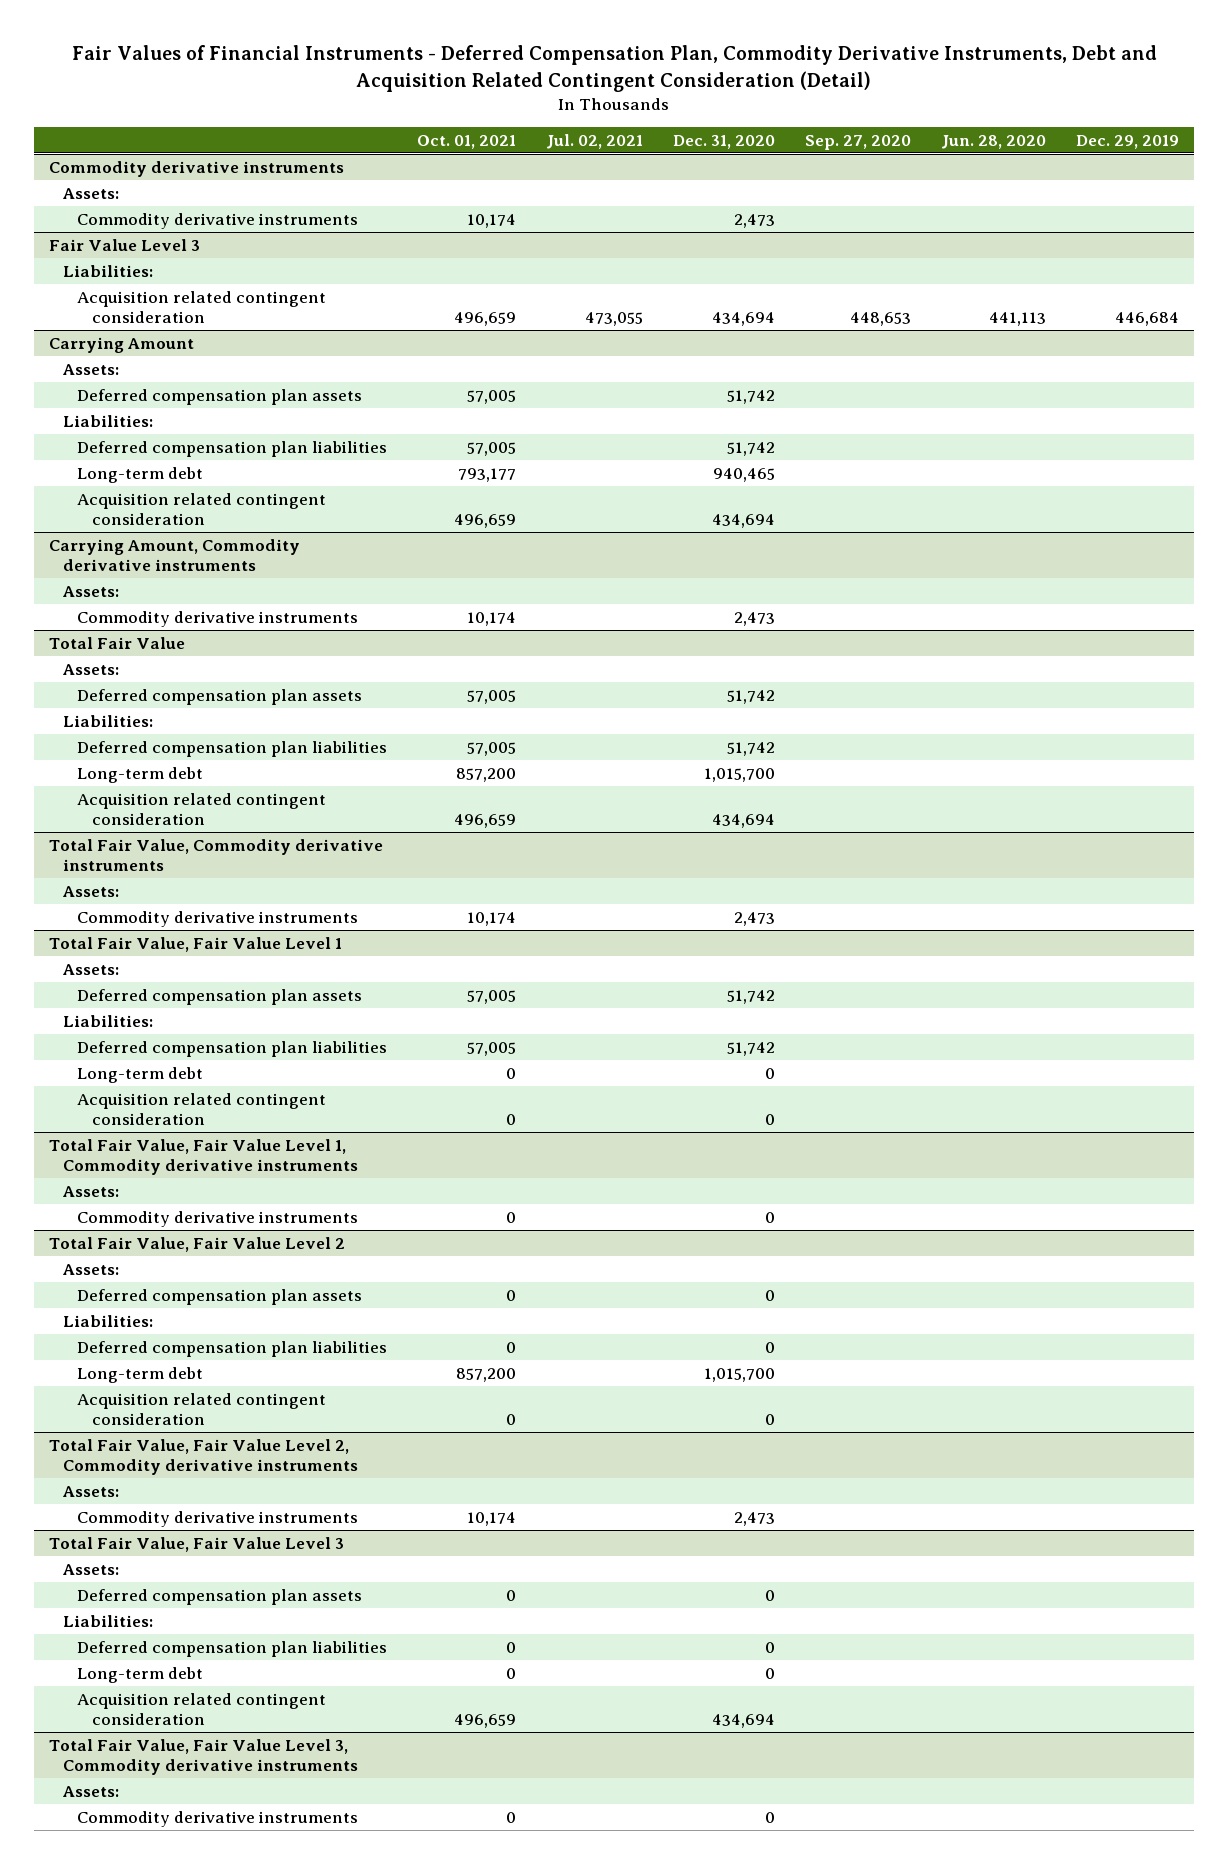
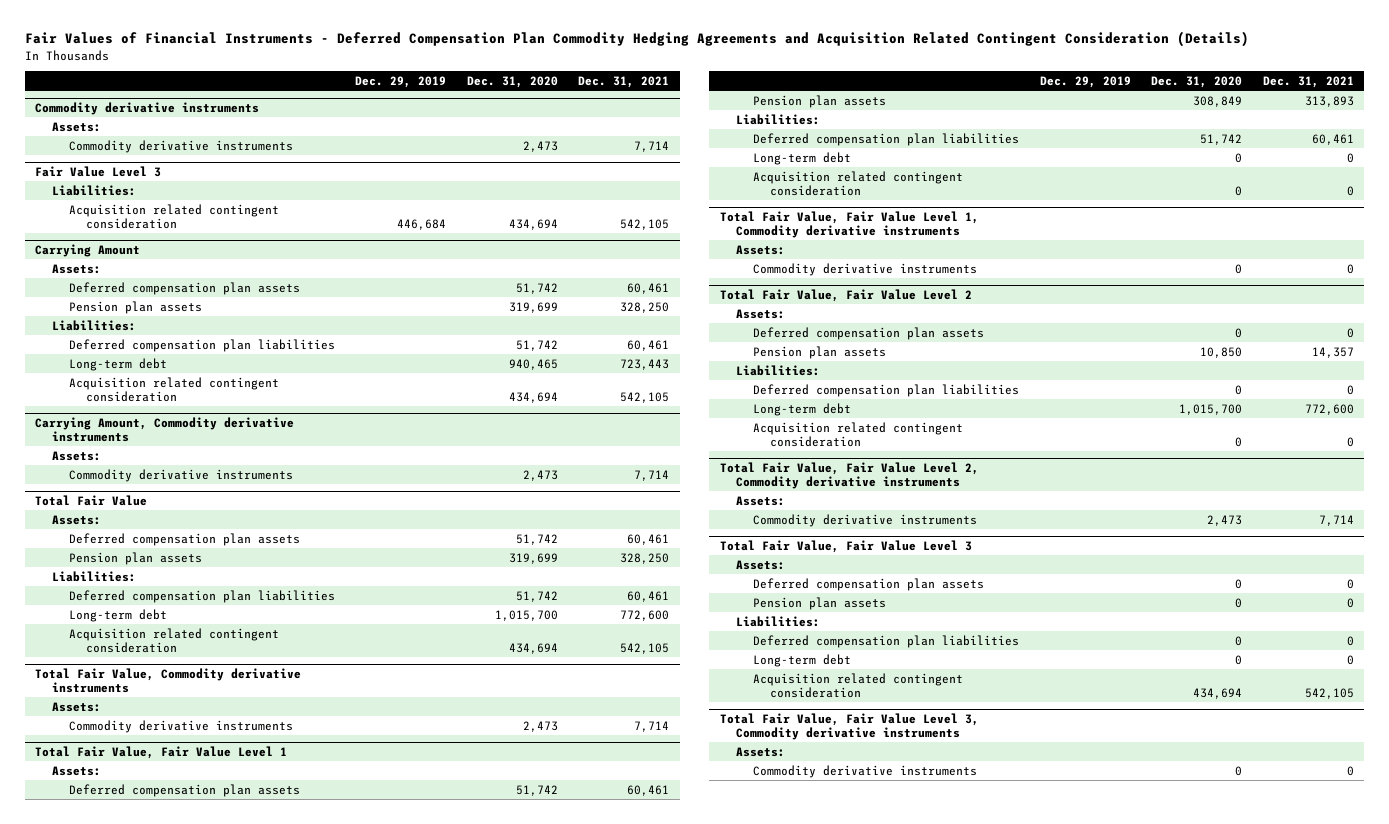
[71,45,1157,92] Fair Values of Financial Instruments - Deferred Compensation Plan, Commodity Derivative Instruments, Debt and Acquisition Related Contingent Consideration (Detail) -> [24,31,1249,48] Fair Values of Financial Instruments - Deferred Compensation Plan Commodity Hedging Agreements and Acquisition Related Contingent Consideration (Details)
[417,134,517,149] Oct. 01, 2021 -> none
[546,133,644,149] Jul. 02, 2021 -> none
[805,134,912,150] Sep. 27, 2020 -> none
[941,134,1047,149] Jun. 28, 2020 -> none
none -> [578,76,670,89] Dec. 31, 2021
none -> [68,300,202,314] Pension plan assets
none -> [68,551,202,565] Pension plan assets
none -> [753,94,887,108] Pension plan assets
none -> [753,345,887,359] Pension plan assets
none -> [753,596,887,610] Pension plan assets

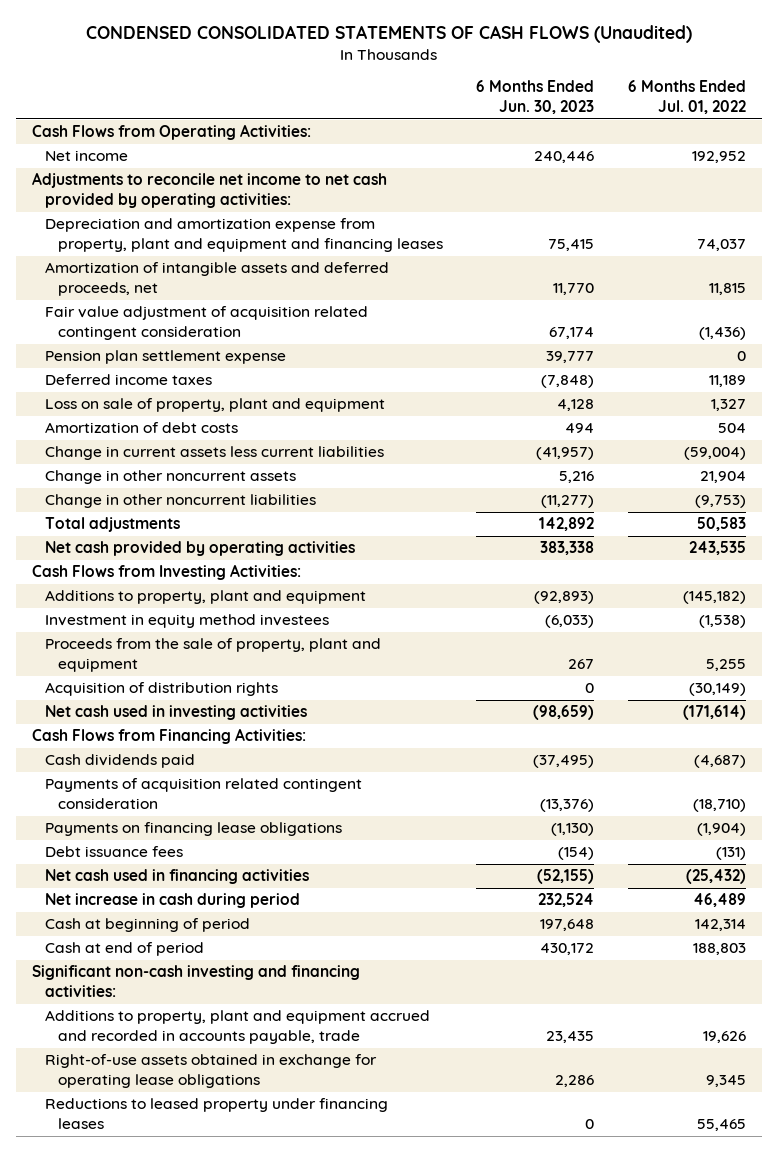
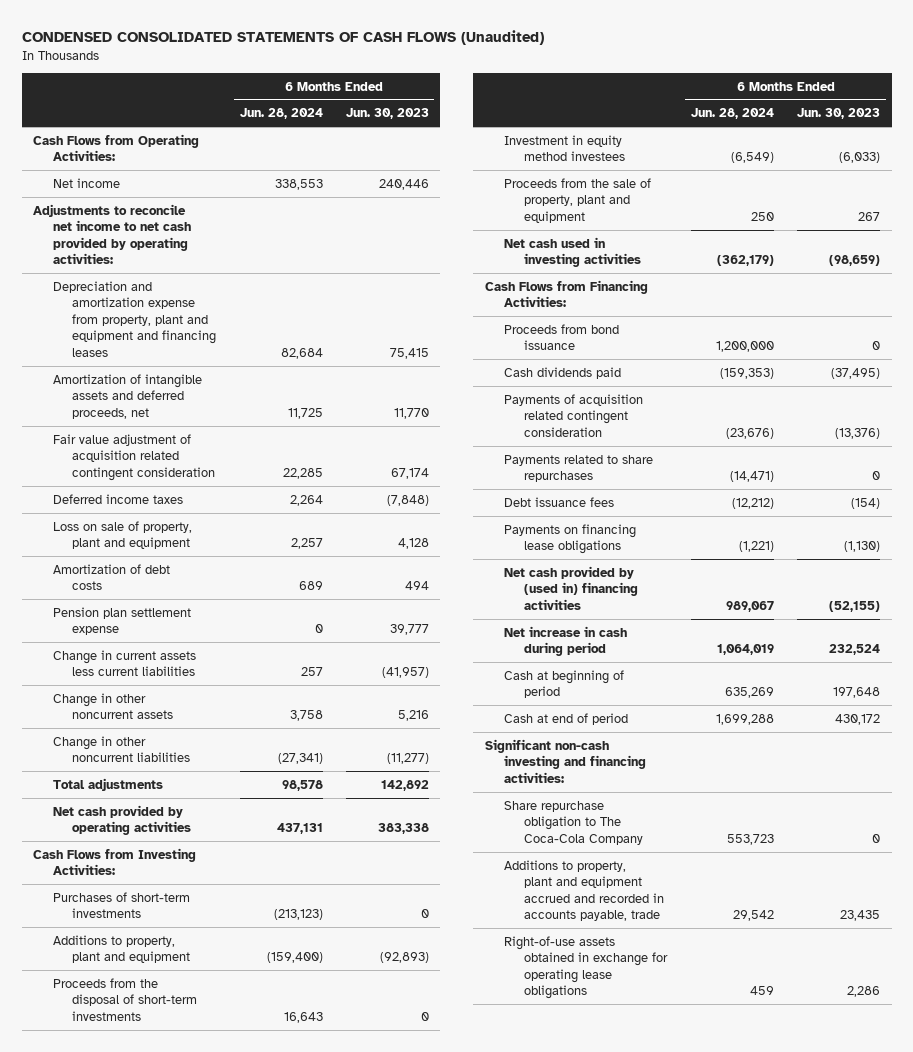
[627,80,746,115] 6 Months Ended Jul. 01, 2022 -> none
none -> [239,108,323,120] Jun. 28, 2024
[45,350,287,365] Pension plan settlement expense -> [52,606,191,636] Pension plan settlement expense
none -> [52,891,190,919] Purchases of short-term investments
none -> [52,977,198,1021] Proceeds from the disposal of short-term investments
[45,682,279,697] Acquisition of distribution rights -> none
none -> [504,323,620,351] Proceeds from bond issuance
none -> [504,454,654,483] Payments related to share repurchases
[45,822,343,837] Payments on financing lease obligations -> [504,523,637,555] Payments on financing lease obligations
[45,869,310,885] Net cash used in financing activities -> [504,565,639,610] Net cash provided by (used in) financing activities
none -> [504,800,644,845] Share repurchase obligation to The Coca-Cola Company
[45,1098,389,1130] Reductions to leased property under financing leases -> none

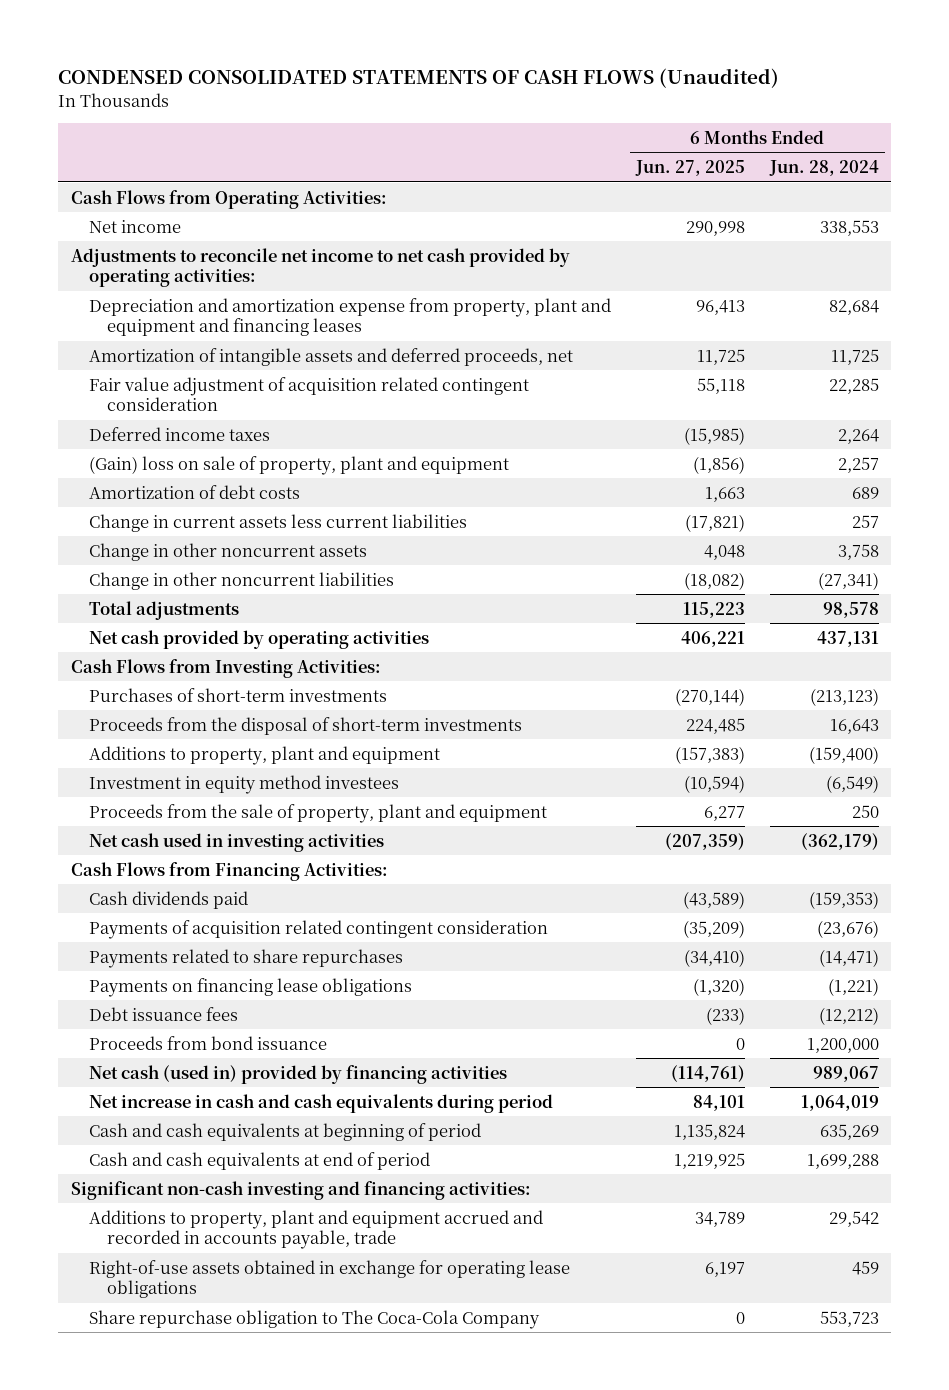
[345,108,429,120] Jun. 30, 2023 -> none
none -> [634,160,745,177] Jun. 27, 2025
[52,520,192,550] Loss on sale of property, plant and equipment -> [89,455,510,475] (Gain) loss on sale of property, plant and equipment
[52,606,191,636] Pension plan settlement expense -> none
[52,934,191,964] Additions to property, plant and equipment -> [89,745,441,765] Additions to property, plant and equipment
[504,496,615,507] Debt issuance fees -> [89,1006,239,1021] Debt issuance fees
[504,323,620,351] Proceeds from bond issuance -> [89,1035,328,1050] Proceeds from bond issuance
[504,565,639,610] Net cash provided by (used in) financing activities -> [89,1064,508,1084] Net cash (used in) provided by financing activities
[504,625,628,657] Net increase in cash during period -> [89,1093,554,1113] Net increase in cash and cash equivalents during period
[504,669,625,699] Cash at beginning of period -> [89,1122,482,1141] Cash and cash equivalents at beginning of period
[504,712,629,725] Cash at end of period -> [89,1151,431,1170] Cash and cash equivalents at end of period
[504,800,644,845] Share repurchase obligation to The Coca-Cola Company -> [89,1309,541,1329] Share repurchase obligation to The Coca-Cola Company

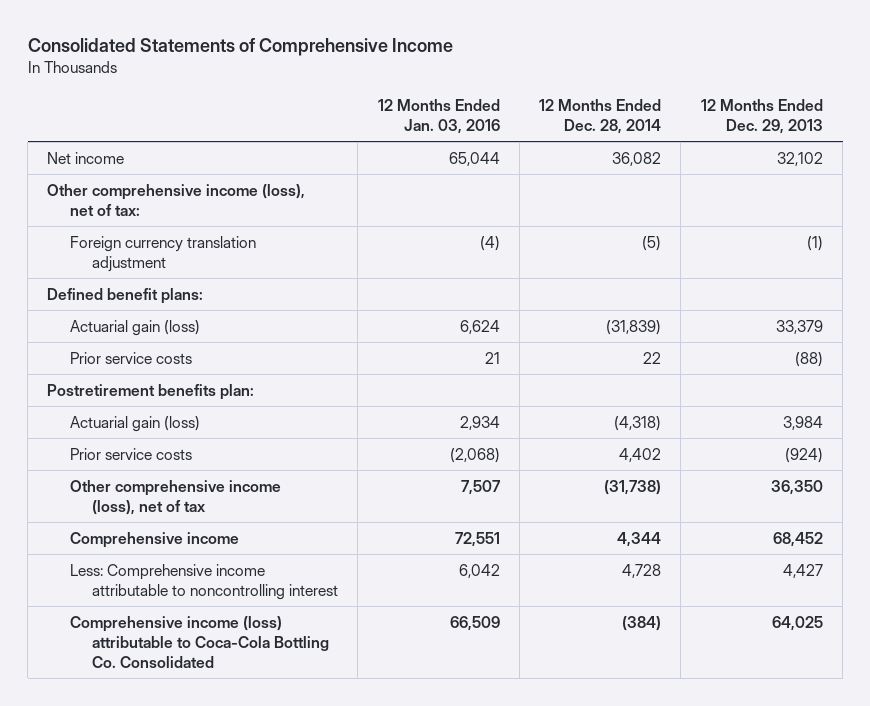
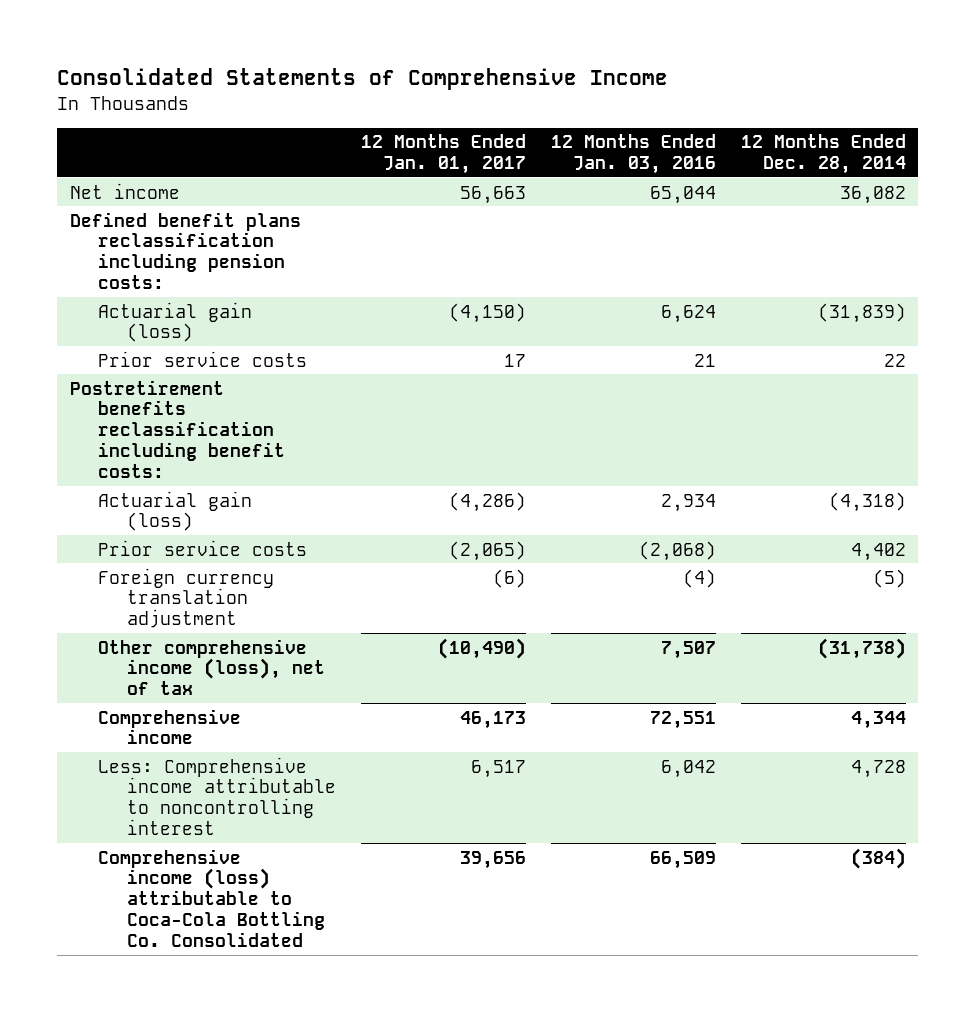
[700,98,823,134] 12 Months Ended Dec. 29, 2013 -> none
none -> [360,134,526,175] 12 Months Ended Jan. 01, 2017
[47,183,306,216] Other comprehensive income (loss), net of tax: -> none
[47,287,204,304] Defined benefit plans: -> [69,211,301,290] Defined benefit plans reclassification including pension costs:
[47,383,255,400] Postretirement benefits plan: -> [69,379,286,478] Postretirement benefits reclassification including benefit costs:
[69,235,256,272] Foreign currency translation adjustment -> [98,567,275,629] Foreign currency translation adjustment

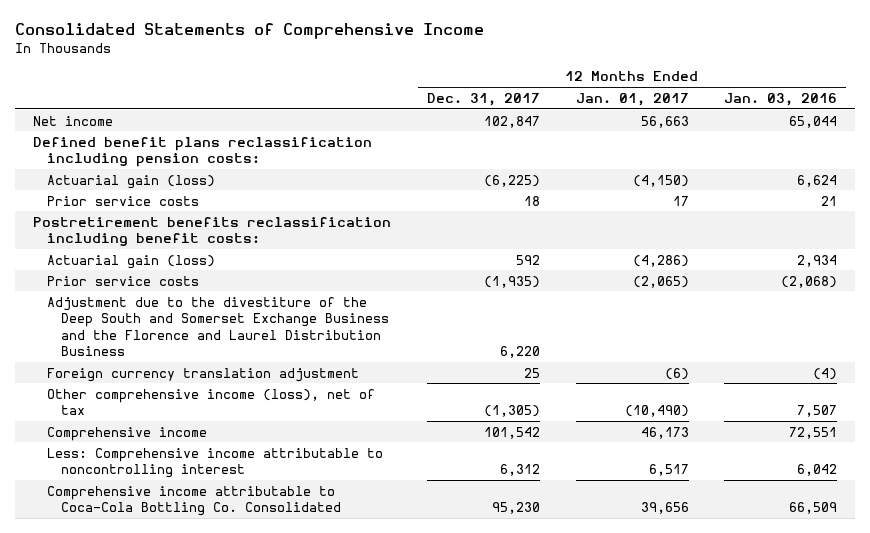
[740,134,906,175] 12 Months Ended Dec. 28, 2014 -> none
none -> [426,92,540,106] Dec. 31, 2017
none -> [46,296,389,357] Adjustment due to the divestiture of the Deep South and Somerset Exchange Business and the Florence and Laurel Distribution Business
[98,848,325,947] Comprehensive income (loss) attributable to Coca-Cola Bottling Co. Consolidated -> [46,485,341,517] Comprehensive income attributable to Coca-Cola Bottling Co. Consolidated

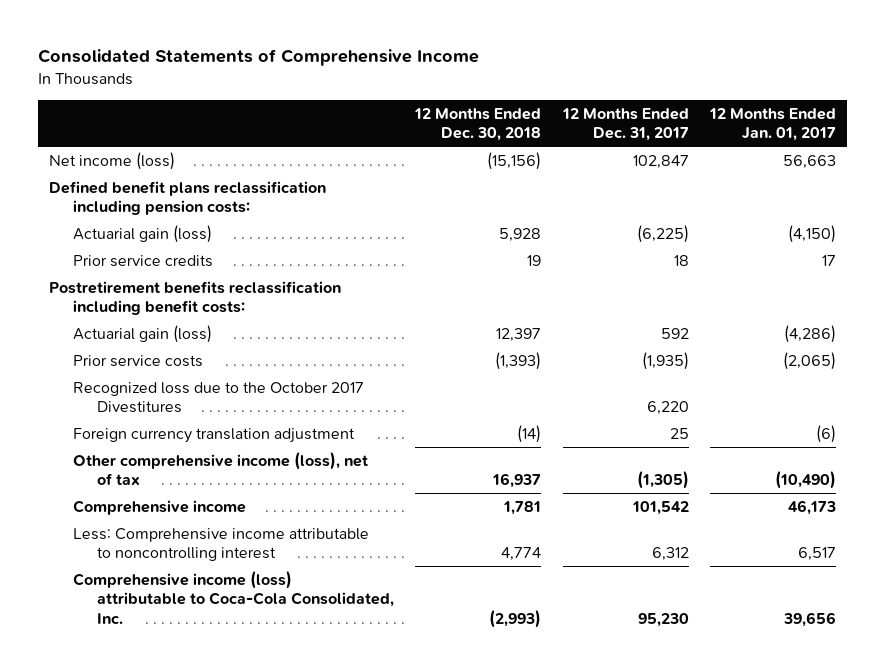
[724,92,838,106] Jan. 03, 2016 -> none
none -> [414,107,542,142] 12 Months Ended Dec. 30, 2018
[32,115,113,126] Net income -> [48,151,175,170] Net income (loss)
[46,195,199,206] Prior service costs -> [72,254,213,267] Prior service credits
[46,296,389,357] Adjustment due to the divestiture of the Deep South and Somerset Exchange Business and the Florence and Laurel Distribution Business -> [72,381,364,414] Recognized loss due to the October 2017 Divestitures
[46,485,341,517] Comprehensive income attributable to Coca-Cola Bottling Co. Consolidated -> [72,570,394,624] Comprehensive income (loss) attributable to Coca-Cola Consolidated, Inc.

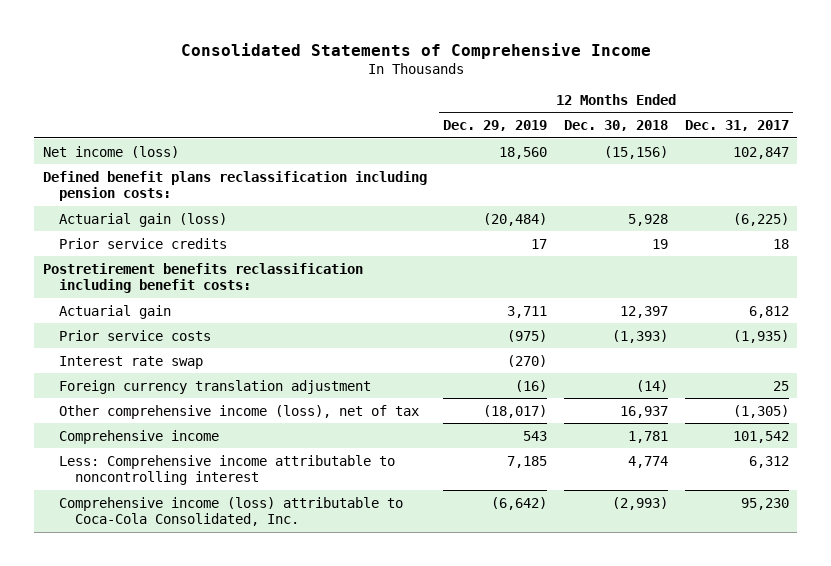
[709,107,837,142] 12 Months Ended Jan. 01, 2017 -> none
none -> [443,120,548,132] Dec. 29, 2019
[72,324,212,343] Actuarial gain (loss) -> [58,304,171,319] Actuarial gain
[660,327,689,339] 592 -> [748,305,789,318] 6,812
[72,381,364,414] Recognized loss due to the October 2017 Divestitures -> none
none -> [58,355,203,369] Interest rate swap

